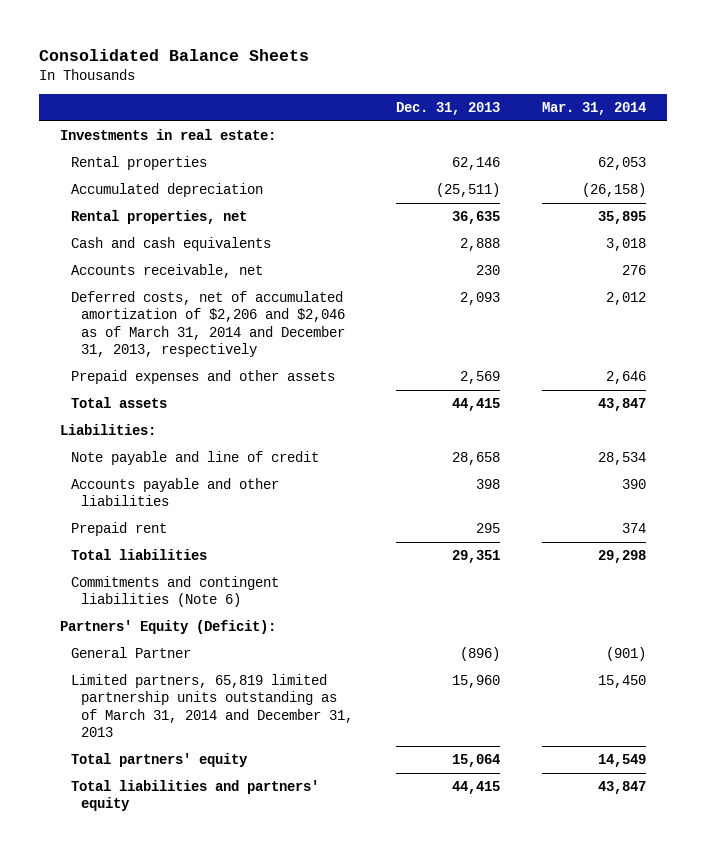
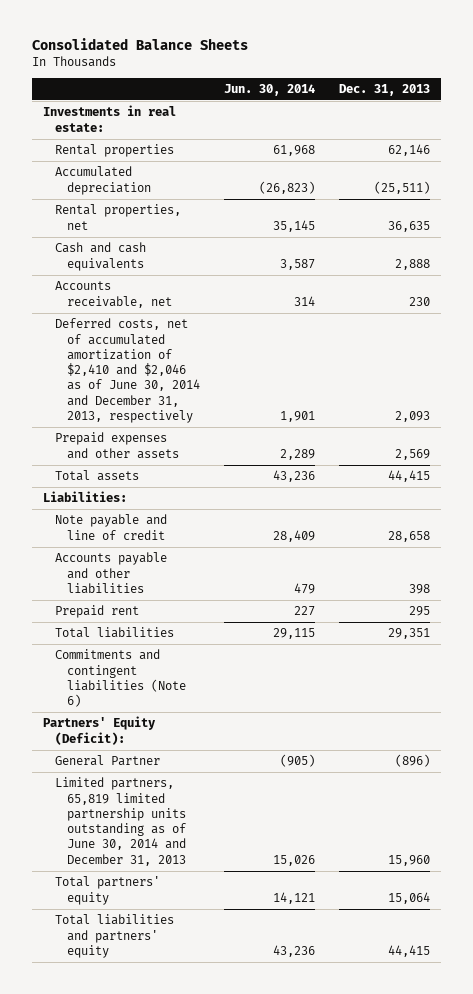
[541,102,646,116] Mar. 31, 2014 -> none
none -> [224,83,316,96] Jun. 30, 2014
[70,290,346,358] Deferred costs, net of accumulated amortization of $2,206 and $2,046 as of March 31, 2014 and December 31, 2013, respectively -> [55,318,201,424] Deferred costs, net of accumulated amortization of $2,410 and $2,046 as of June 30, 2014 and December 31, 2013, respectively
[70,673,354,738] Limited partners, 65,819 limited partnership units outstanding as of March 31, 2014 and December 31, 2013 -> [55,777,187,866] Limited partners, 65,819 limited partnership units outstanding as of June 30, 2014 and December 31, 2013

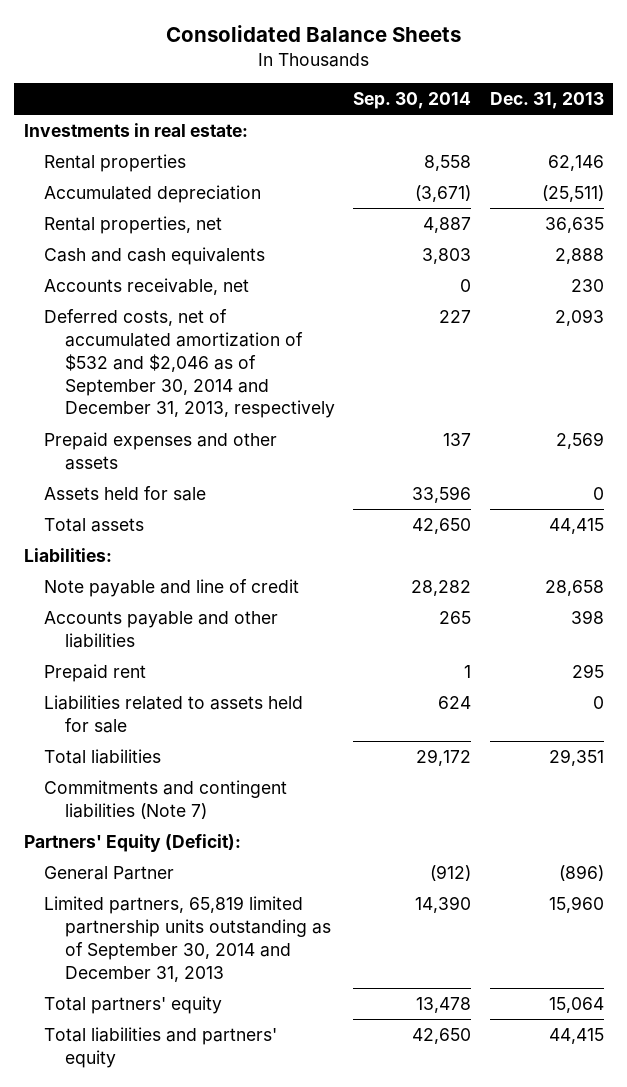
[224,83,316,96] Jun. 30, 2014 -> none
none -> [353,92,472,110] Sep. 30, 2014
[55,318,201,424] Deferred costs, net of accumulated amortization of $2,410 and $2,046 as of June 30, 2014 and December 31, 2013, respectively -> [44,309,335,419] Deferred costs, net of accumulated amortization of $532 and $2,046 as of September 30, 2014 and December 31, 2013, respectively
none -> [44,486,207,502] Assets held for sale
none -> [44,695,304,733] Liabilities related to assets held for sale
[55,649,187,708] Commitments and contingent liabilities (Note 6) -> [44,780,288,819] Commitments and contingent liabilities (Note 7)
[55,777,187,866] Limited partners, 65,819 limited partnership units outstanding as of June 30, 2014 and December 31, 2013 -> [44,896,331,982] Limited partners, 65,819 limited partnership units outstanding as of September 30, 2014 and December 31, 2013

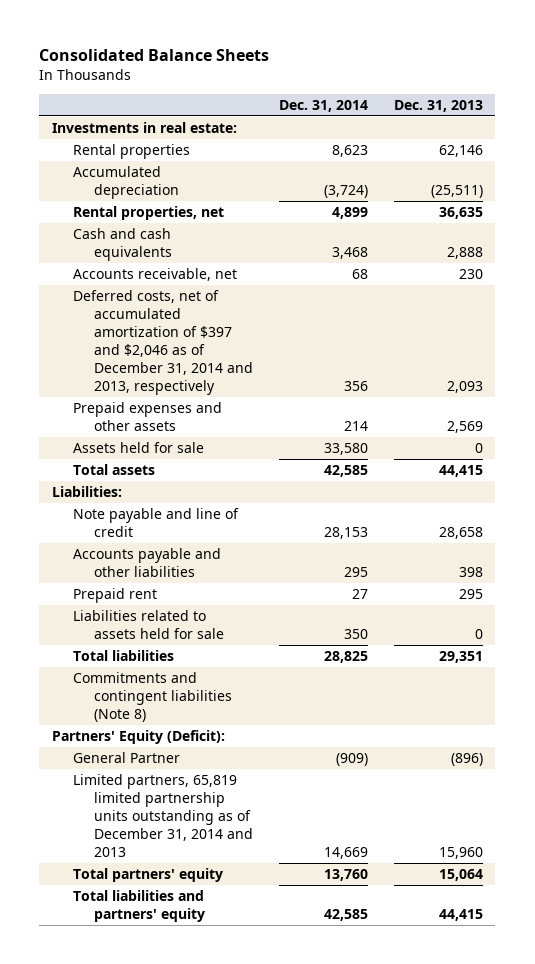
[353,92,472,110] Sep. 30, 2014 -> none
none -> [278,100,368,113] Dec. 31, 2014
[44,309,335,419] Deferred costs, net of accumulated amortization of $532 and $2,046 as of September 30, 2014 and December 31, 2013, respectively -> [73,289,254,396] Deferred costs, net of accumulated amortization of $397 and $2,046 as of December 31, 2014 and 2013, respectively
[44,780,288,819] Commitments and contingent liabilities (Note 7) -> [73,671,233,723] Commitments and contingent liabilities (Note 8)
[44,896,331,982] Limited partners, 65,819 limited partnership units outstanding as of September 30, 2014 and December 31, 2013 -> [73,773,254,858] Limited partners, 65,819 limited partnership units outstanding as of December 31, 2014 and 2013

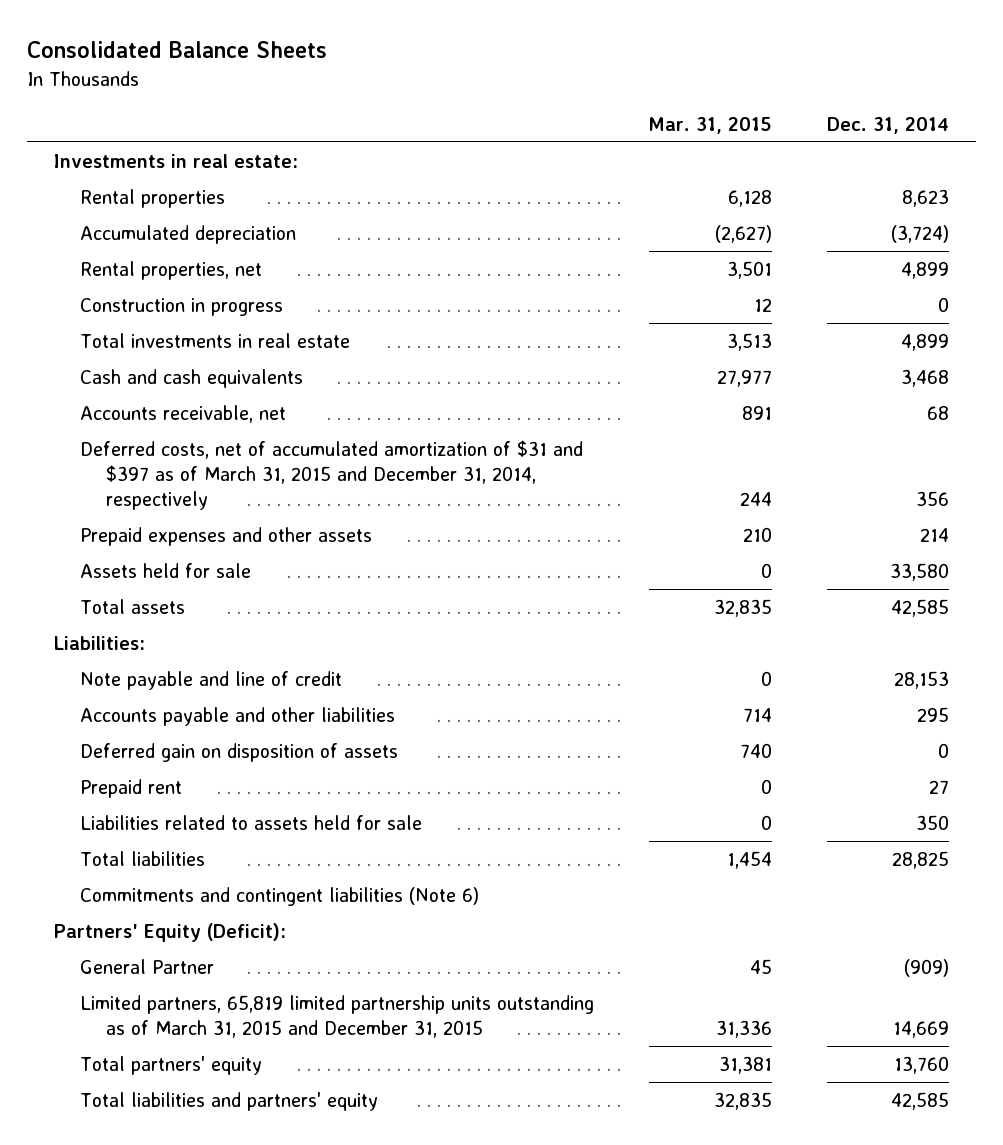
[393,100,483,113] Dec. 31, 2013 -> none
none -> [648,116,773,134] Mar. 31, 2015
none -> [80,297,284,316] Construction in progress
none -> [80,332,351,348] Total investments in real estate
[73,289,254,396] Deferred costs, net of accumulated amortization of $397 and $2,046 as of December 31, 2014 and 2013, respectively -> [80,439,584,511] Deferred costs, net of accumulated amortization of $31 and $397 as of March 31, 2015 and December 31, 2014, respectively
none -> [80,742,399,762] Deferred gain on disposition of assets
[73,671,233,723] Commitments and contingent liabilities (Note 8) -> [80,886,480,906] Commitments and contingent liabilities (Note 6)
[73,773,254,858] Limited partners, 65,819 limited partnership units outstanding as of December 31, 2014 and 2013 -> [80,994,595,1039] Limited partners, 65,819 limited partnership units outstanding as of March 31, 2015 and December 31, 2015

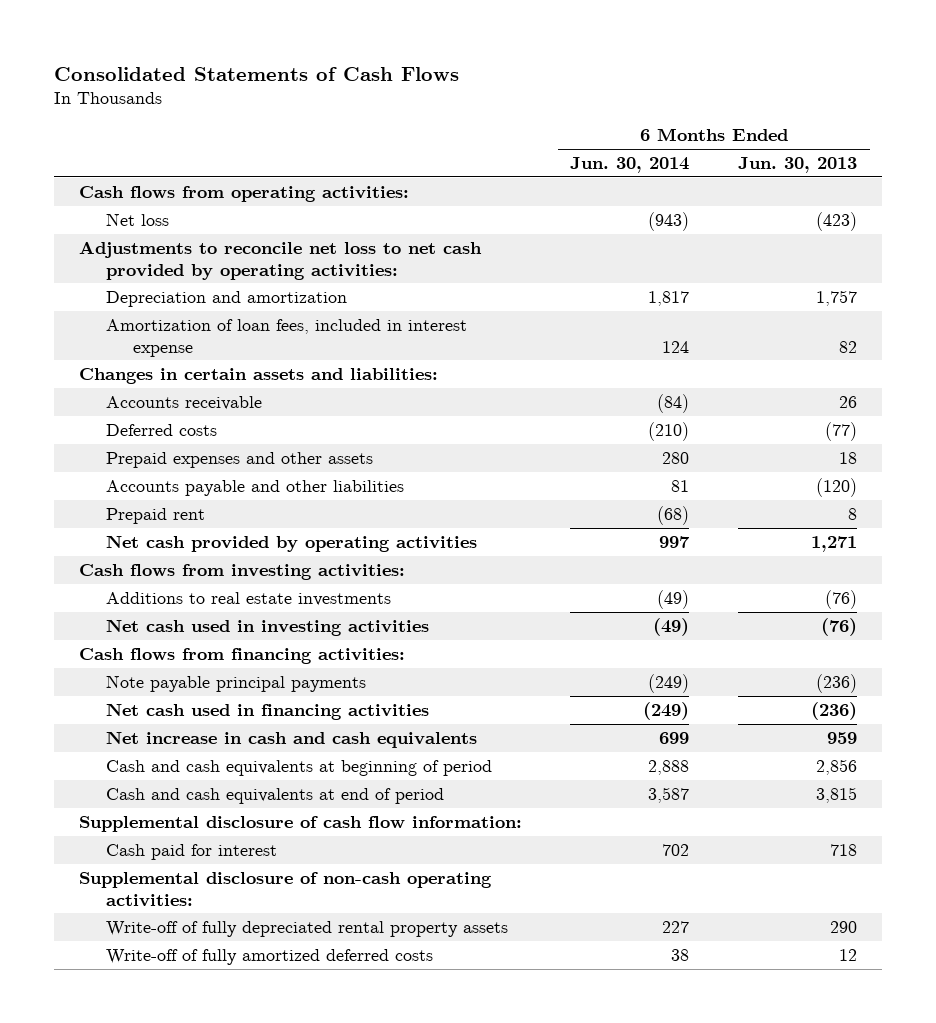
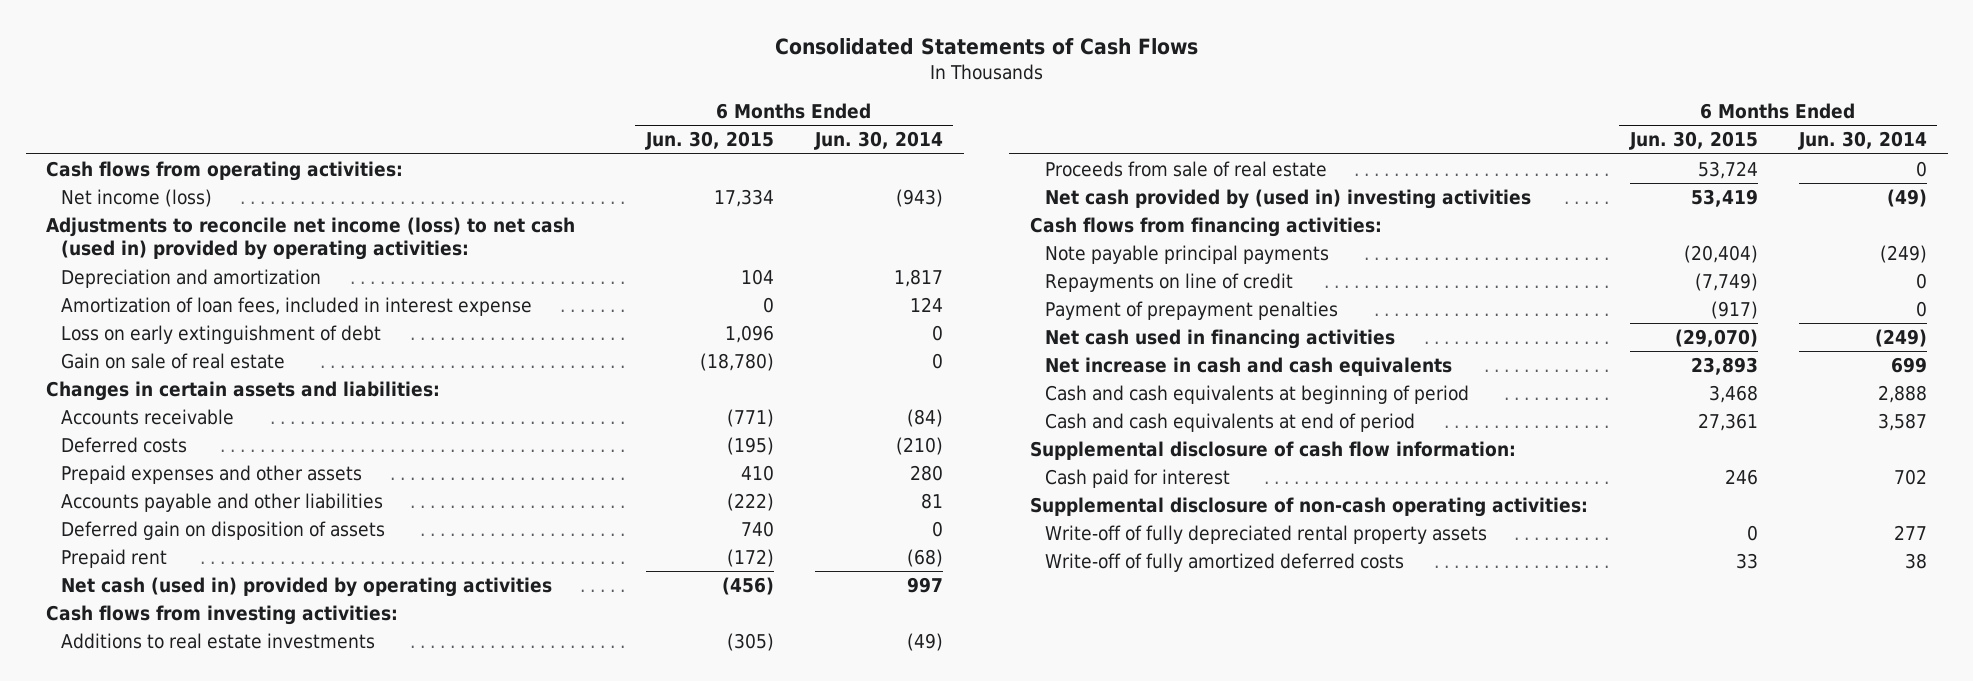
[738,156,858,173] Jun. 30, 2013 -> none
none -> [644,131,774,151] Jun. 30, 2015
[105,212,169,226] Net loss -> [61,188,213,207] Net income (loss)
[78,240,482,280] Adjustments to reconcile net loss to net cash provided by operating activities: -> [46,216,576,261] Adjustments to reconcile net income (loss) to net cash (used in) provided by operating activities:
none -> [61,324,382,344] Loss on early extinguishment of debt
none -> [61,352,286,369] Gain on sale of real estate
none -> [61,520,386,540] Deferred gain on disposition of assets
[105,534,477,552] Net cash provided by operating activities -> [61,576,553,597] Net cash (used in) provided by operating activities
none -> [1045,160,1328,177] Proceeds from sale of real estate
[105,618,429,636] Net cash used in investing activities -> [1045,188,1532,209] Net cash provided by (used in) investing activities
none -> [1045,272,1294,292] Repayments on line of credit
none -> [1045,300,1339,320] Payment of prepayment penalties
[662,920,690,933] 227 -> [1893,524,1927,540] 277

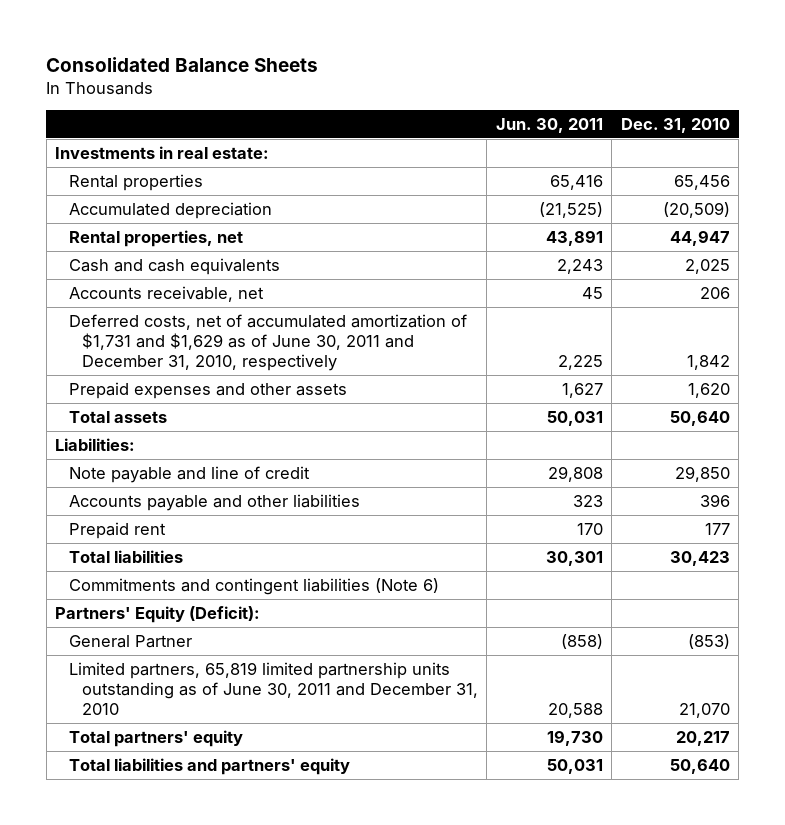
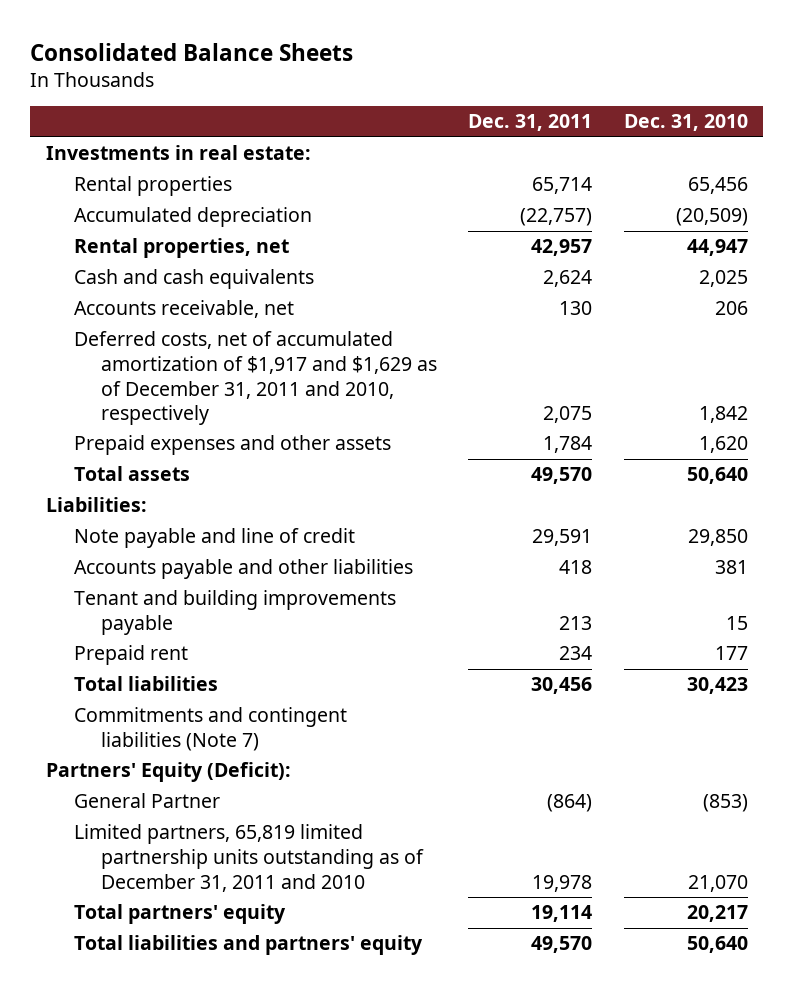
[495,118,603,134] Jun. 30, 2011 -> none
none -> [468,114,593,132] Dec. 31, 2011
[68,313,467,372] Deferred costs, net of accumulated amortization of $1,731 and $1,629 as of June 30, 2011 and December 31, 2010, respectively -> [73,331,438,426] Deferred costs, net of accumulated amortization of $1,917 and $1,629 as of December 31, 2011 and 2010, respectively
[699,493,730,507] 396 -> [714,560,748,575] 381
none -> [73,590,396,635] Tenant and building improvements payable
[68,577,439,595] Commitments and contingent liabilities (Note 6) -> [73,707,347,751] Commitments and contingent liabilities (Note 7)
[68,661,478,716] Limited partners, 65,819 limited partnership units outstanding as of June 30, 2011 and December 31, 2010 -> [73,824,425,892] Limited partners, 65,819 limited partnership units outstanding as of December 31, 2011 and 2010

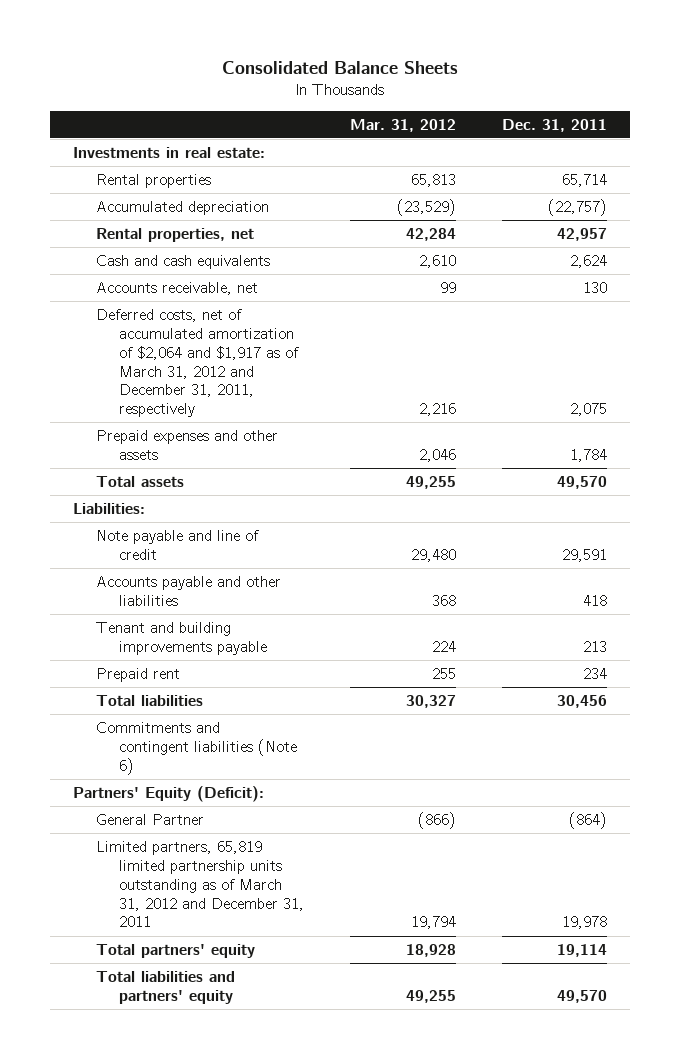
[623,114,748,132] Dec. 31, 2010 -> none
none -> [349,118,456,132] Mar. 31, 2012
[73,331,438,426] Deferred costs, net of accumulated amortization of $1,917 and $1,629 as of December 31, 2011 and 2010, respectively -> [95,308,299,418] Deferred costs, net of accumulated amortization of $2,064 and $1,917 as of March 31, 2012 and December 31, 2011, respectively
[73,707,347,751] Commitments and contingent liabilities (Note 7) -> [95,721,297,775] Commitments and contingent liabilities (Note 6)
[73,824,425,892] Limited partners, 65,819 limited partnership units outstanding as of December 31, 2011 and 2010 -> [95,840,304,928] Limited partners, 65,819 limited partnership units outstanding as of March 31, 2012 and December 31, 2011

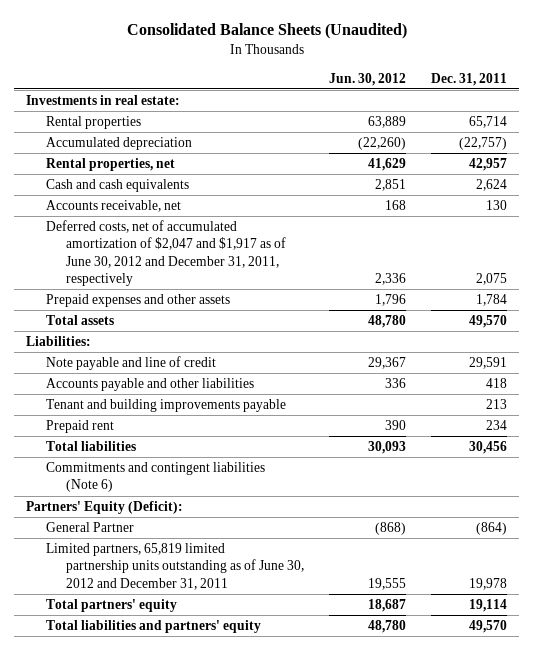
[221,60,458,74] Consolidated Balance Sheets -> [126,23,407,40] Consolidated Balance Sheets (Unaudited)
[349,118,456,132] Mar. 31, 2012 -> none
none -> [328,72,406,86] Jun. 30, 2012
[95,308,299,418] Deferred costs, net of accumulated amortization of $2,064 and $1,917 as of March 31, 2012 and December 31, 2011, respectively -> [46,220,286,287] Deferred costs, net of accumulated amortization of $2,047 and $1,917 as of June 30, 2012 and December 31, 2011, respectively
[95,840,304,928] Limited partners, 65,819 limited partnership units outstanding as of March 31, 2012 and December 31, 2011 -> [46,543,304,590] Limited partners, 65,819 limited partnership units outstanding as of June 30, 2012 and December 31, 2011

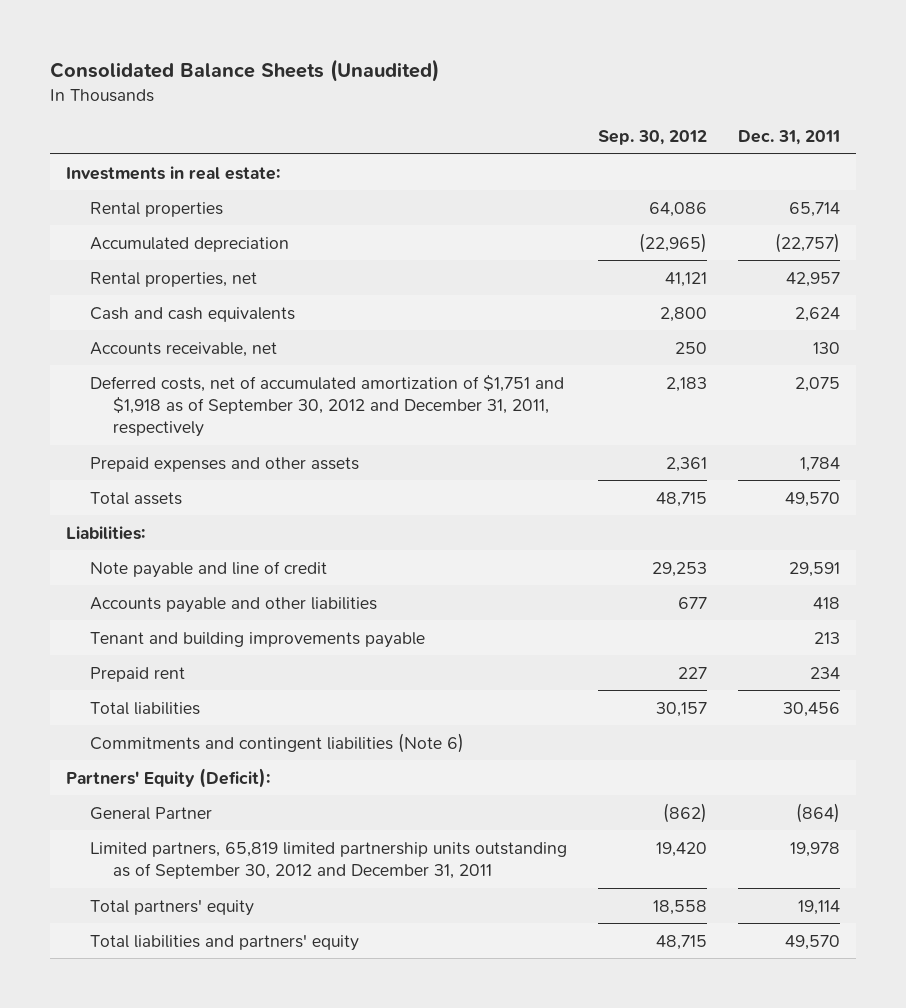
[328,72,406,86] Jun. 30, 2012 -> none
none -> [597,129,707,145] Sep. 30, 2012
[46,220,286,287] Deferred costs, net of accumulated amortization of $2,047 and $1,917 as of June 30, 2012 and December 31, 2011, respectively -> [89,374,564,438] Deferred costs, net of accumulated amortization of $1,751 and $1,918 as of September 30, 2012 and December 31, 2011, respectively
[46,543,304,590] Limited partners, 65,819 limited partnership units outstanding as of June 30, 2012 and December 31, 2011 -> [89,841,567,879] Limited partners, 65,819 limited partnership units outstanding as of September 30, 2012 and December 31, 2011

